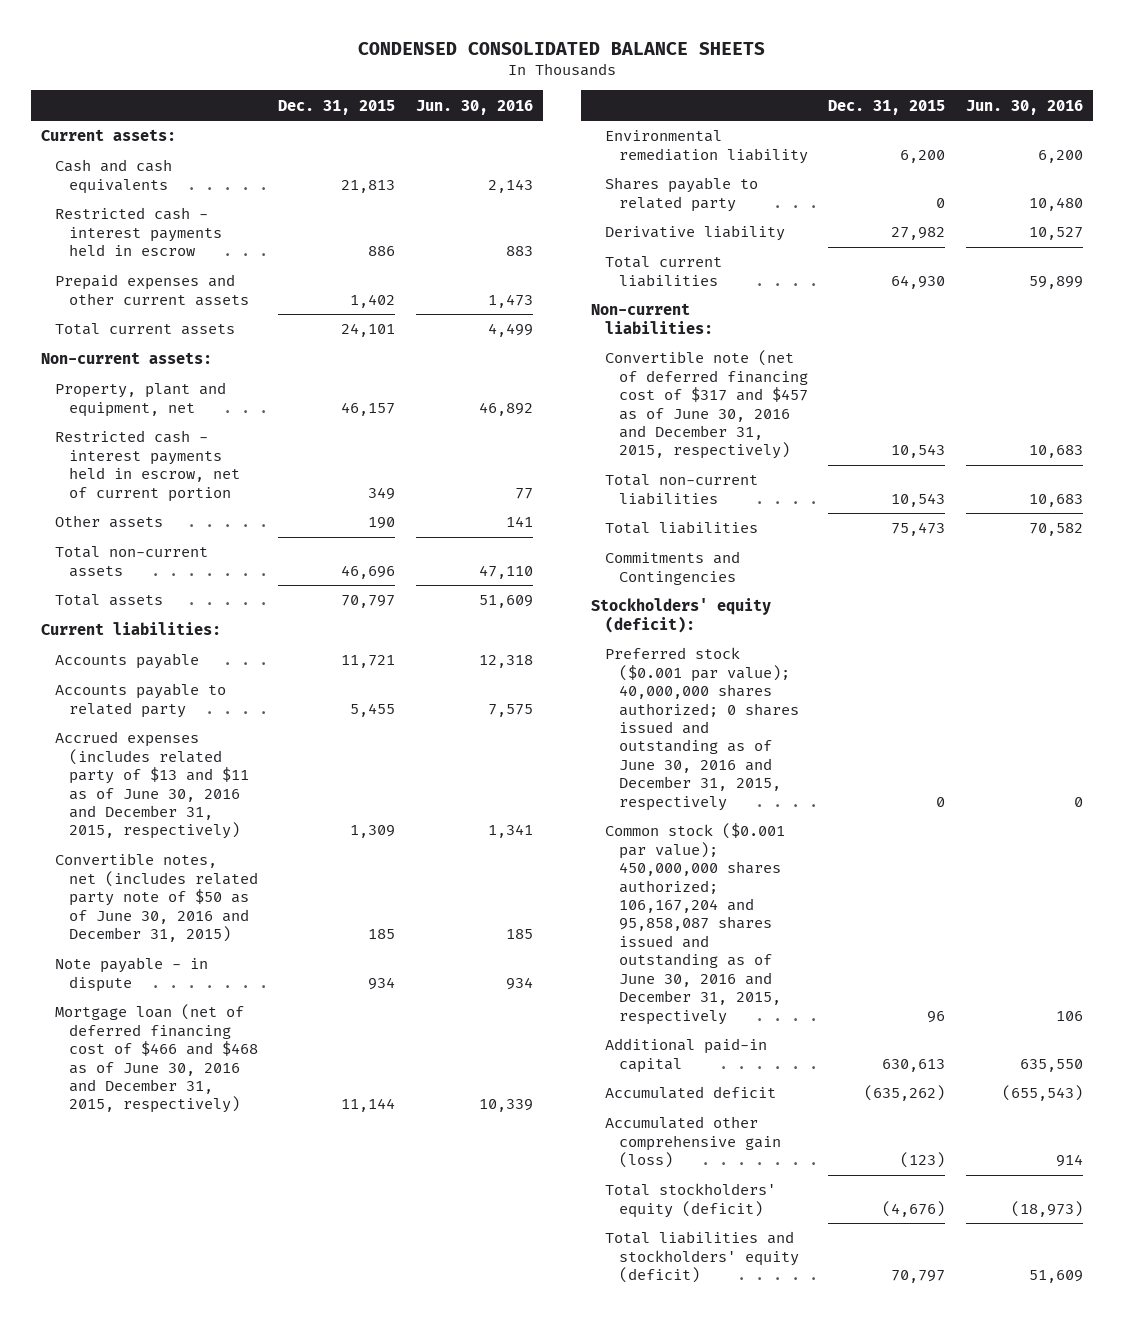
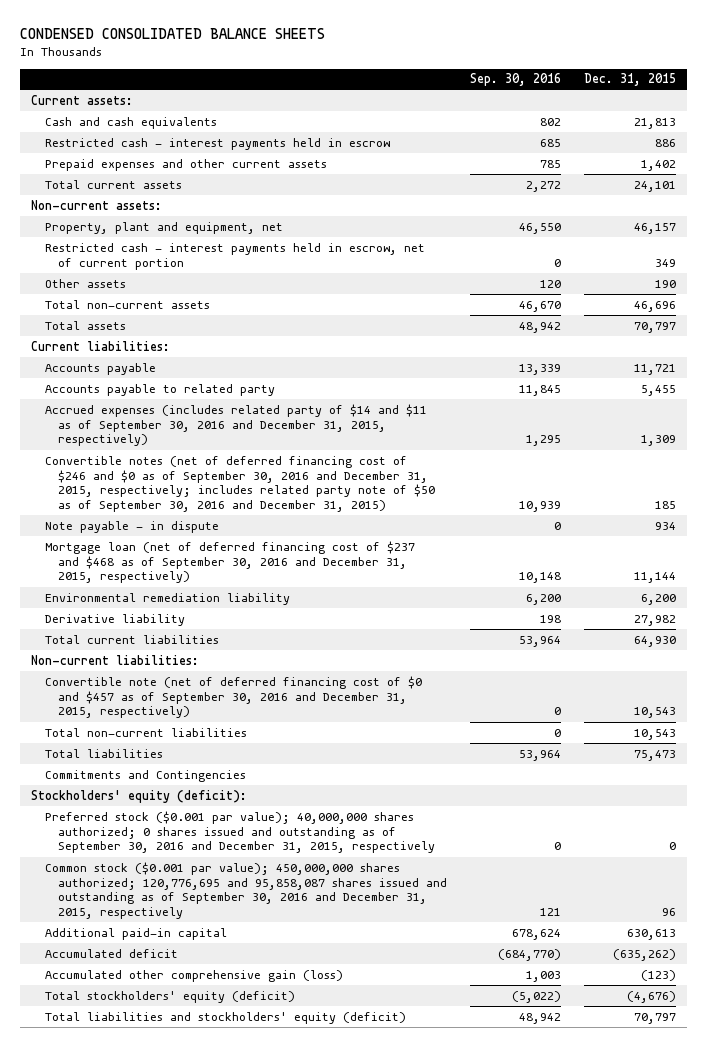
[415,99,533,115] Jun. 30, 2016 -> none
none -> [469,73,561,87] Sep. 30, 2016
[55,731,250,840] Accrued expenses (includes related party of $13 and $11 as of June 30, 2016 and December 31, 2015, respectively) -> [44,403,427,447] Accrued expenses (includes related party of $14 and $11 as of September 30, 2016 and December 31, 2015, respectively)
[55,853,259,942] Convertible notes, net (includes related party note of $50 as of June 30, 2016 and December 31, 2015) -> [44,455,436,513] Convertible notes (net of deferred financing cost of $246 and $0 as of September 30, 2016 and December 31, 2015, respectively; includes related party note of $50 as of September 30, 2016 and December 31, 2015)
[55,1004,259,1114] Mortgage loan (net of deferred financing cost of $466 and $468 as of June 30, 2016 and December 31, 2015, respectively) -> [44,540,415,584] Mortgage loan (net of deferred financing cost of $237 and $468 as of September 30, 2016 and December 31, 2015, respectively)
[605,177,759,212] Shares payable to related party -> none
[605,350,808,460] Convertible note (net of deferred financing cost of $317 and $457 as of June 30, 2016 and December 31, 2015, respectively) -> [44,675,422,719] Convertible note (net of deferred financing cost of $0 and $457 as of September 30, 2016 and December 31, 2015, respectively)
[605,647,799,811] Preferred stock ($0.001 par value); 40,000,000 shares authorized; 0 shares issued and outstanding as of June 30, 2016 and December 31, 2015, respectively -> [44,810,436,854] Preferred stock ($0.001 par value); 40,000,000 shares authorized; 0 shares issued and outstanding as of September 30, 2016 and December 31, 2015, respectively
[605,823,786,1025] Common stock ($0.001 par value); 450,000,000 shares authorized; 106,167,204 and 95,858,087 shares issued and outstanding as of June 30, 2016 and December 31, 2015, respectively -> [44,861,448,920] Common stock ($0.001 par value); 450,000,000 shares authorized; 120,776,695 and 95,858,087 shares issued and outstanding as of September 30, 2016 and December 31, 2015, respectively

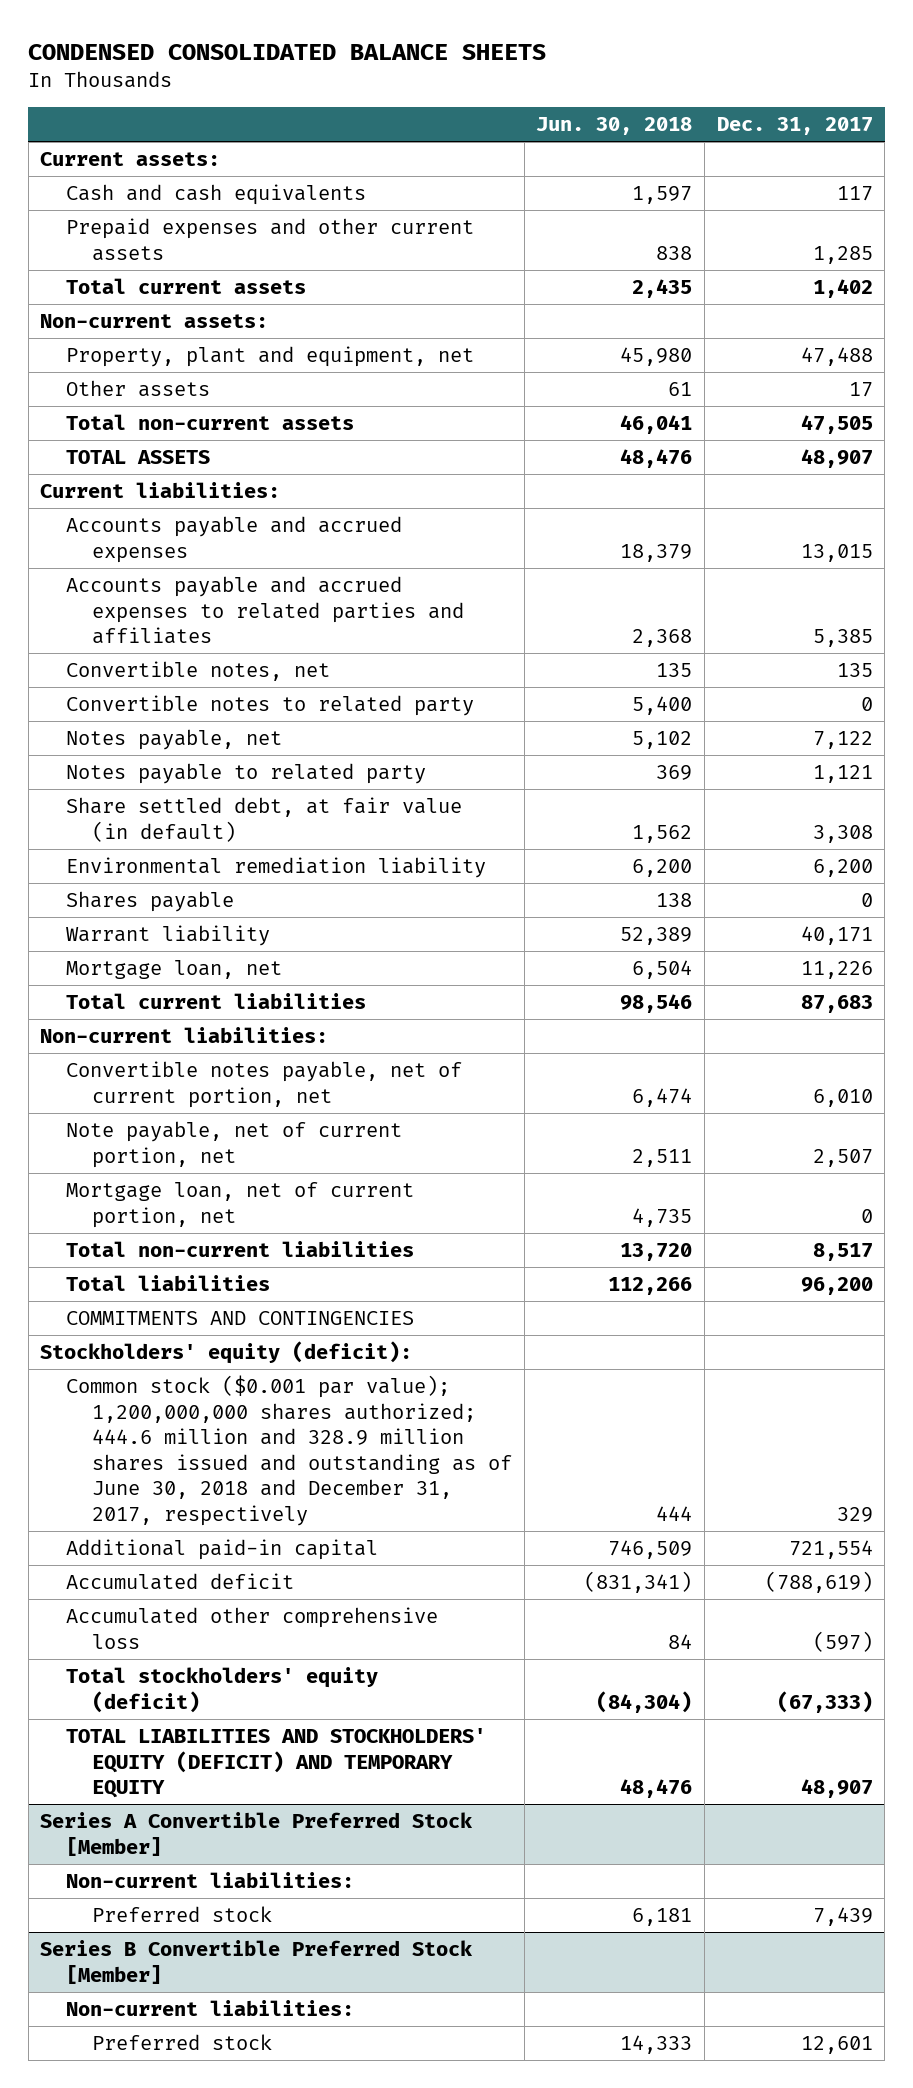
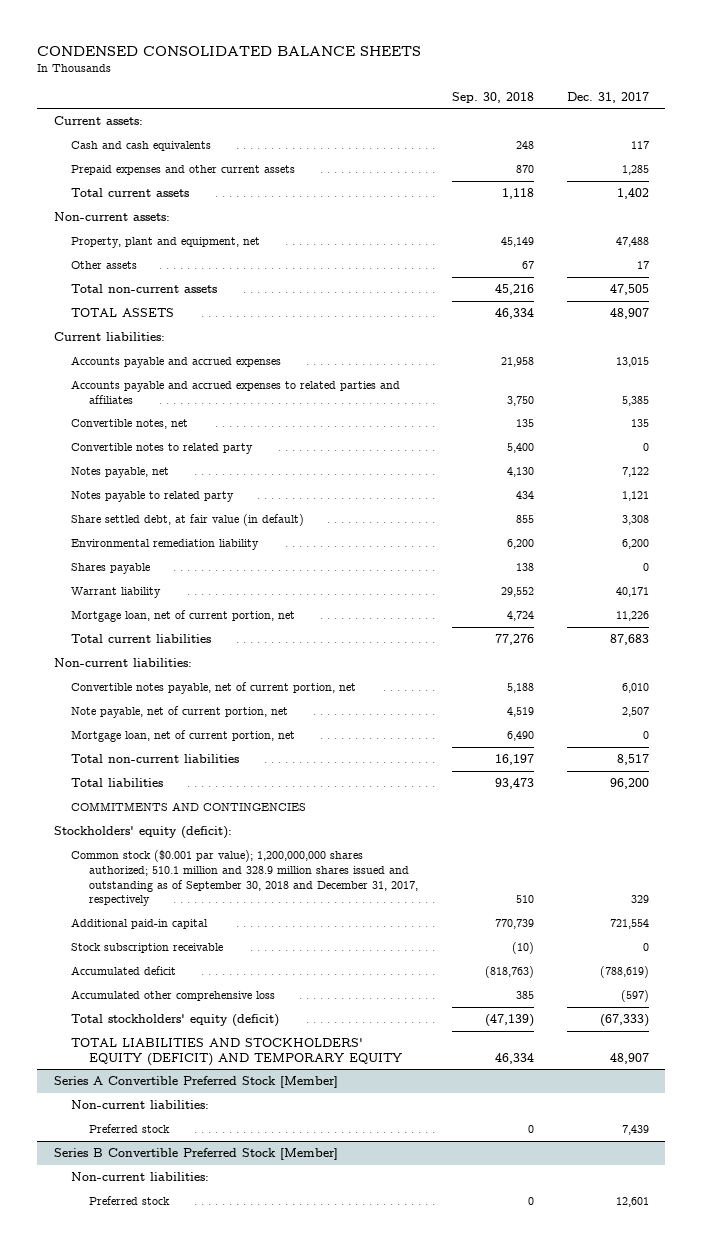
[536,117,693,136] Jun. 30, 2018 -> none
none -> [451,91,534,103] Sep. 30, 2018
[66,960,283,980] Mortgage loan, net -> [71,610,296,623] Mortgage loan, net of current portion, net
[66,1375,513,1526] Common stock ($0.001 par value); 1,200,000,000 shares authorized; 444.6 million and 328.9 million shares issued and outstanding as of June 30, 2018 and December 31, 2017, respectively -> [71,850,419,907] Common stock ($0.001 par value); 1,200,000,000 shares authorized; 510.1 million and 328.9 million shares issued and outstanding as of September 30, 2018 and December 31, 2017, respectively
none -> [71,943,224,954] Stock subscription receivable

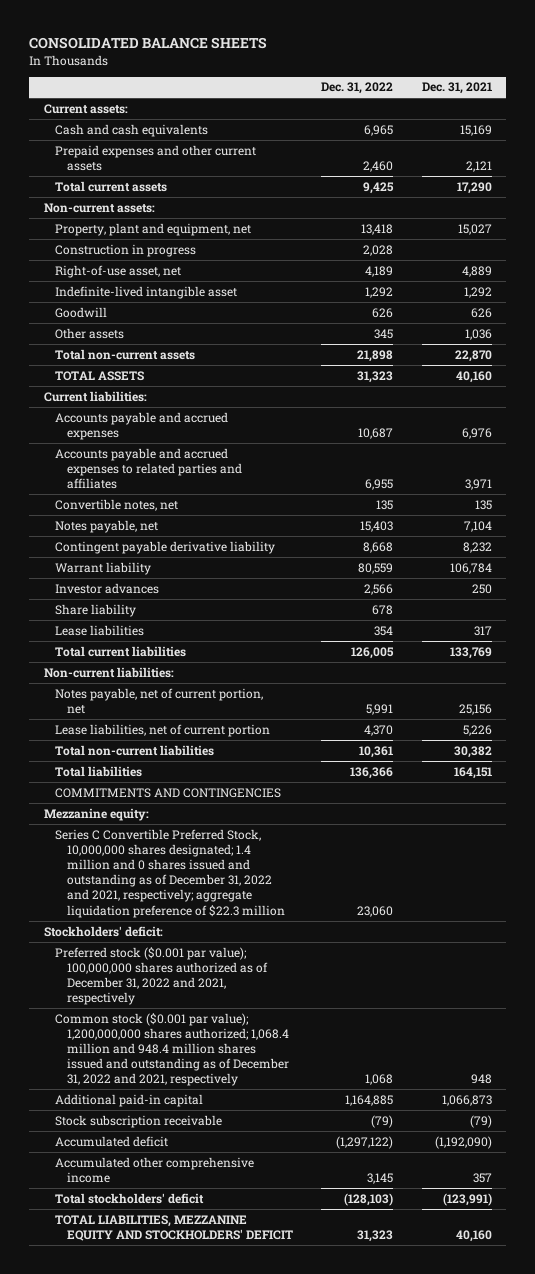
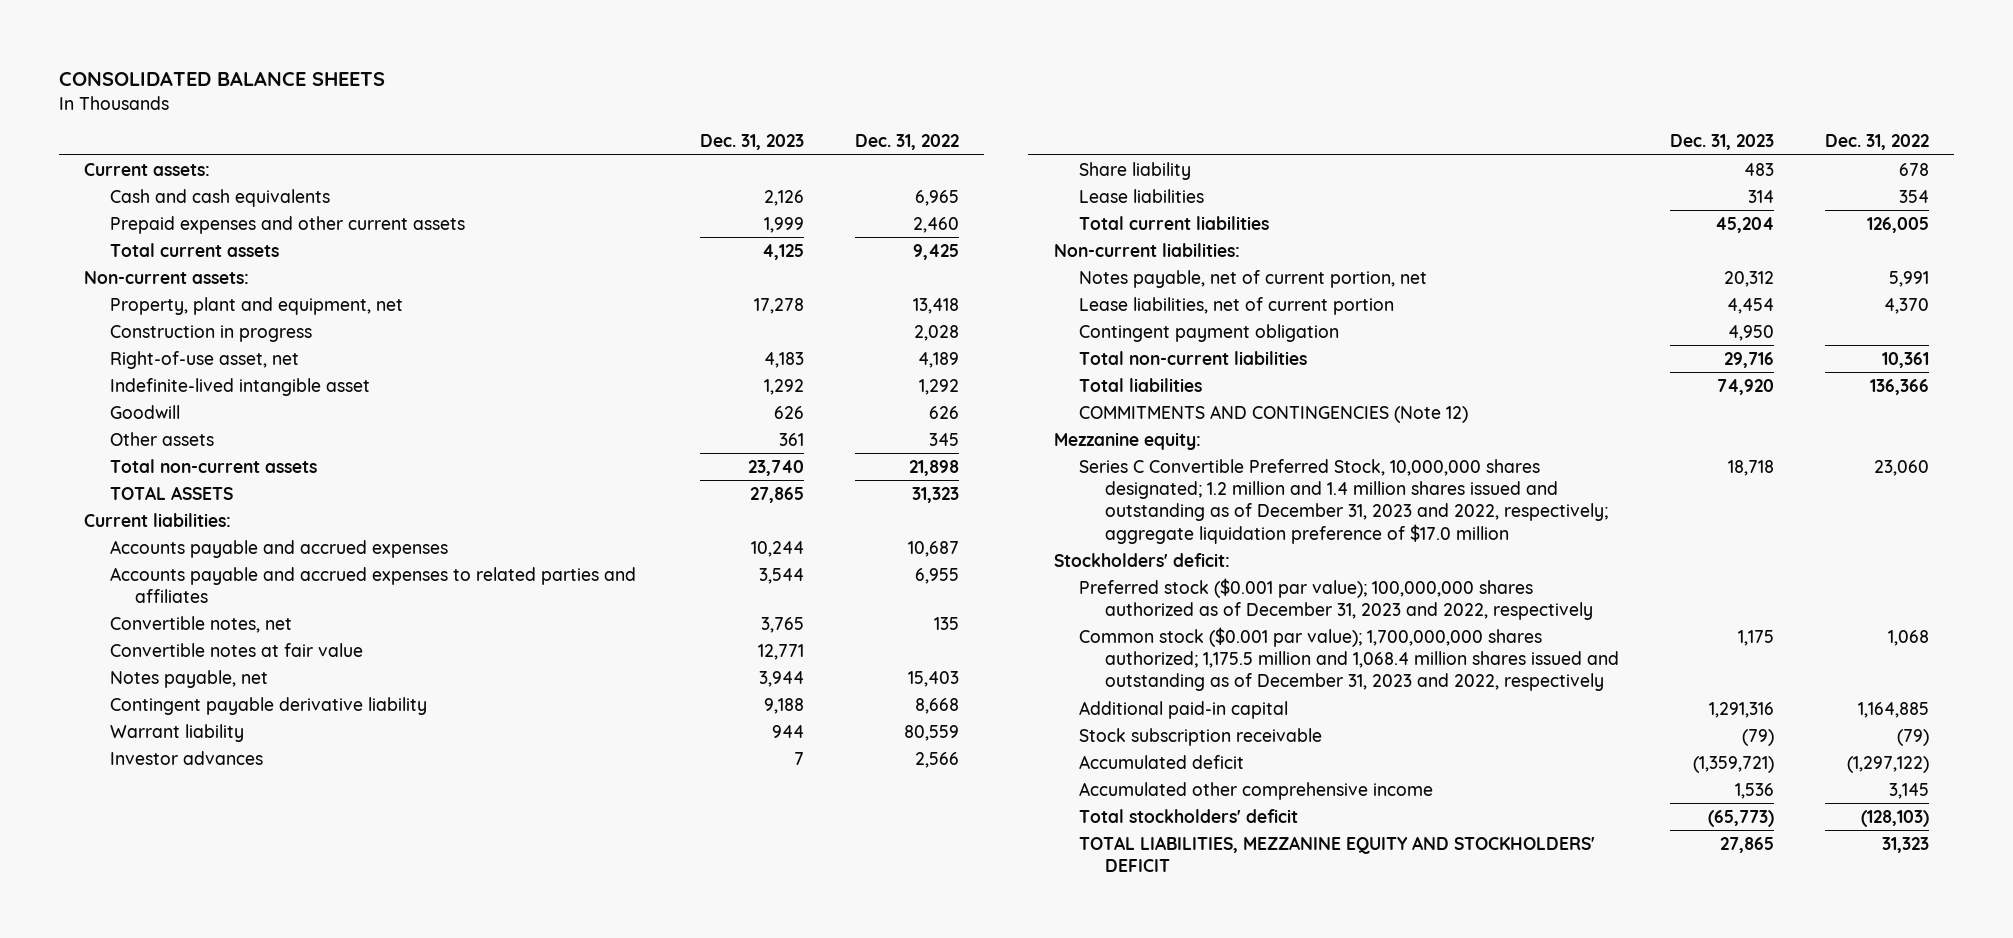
[421,82,492,95] Dec. 31, 2021 -> none
none -> [700,134,805,151] Dec. 31, 2023
none -> [109,642,363,657] Convertible notes at fair value
none -> [1079,323,1340,342] Contingent payment obligation
[55,787,282,798] COMMITMENTS AND CONTINGENCIES -> [1079,404,1469,423] COMMITMENTS AND CONTINGENCIES (Note 12)
[55,828,285,918] Series C Convertible Preferred Stock, 10,000,000 shares designated; 1.4 million and 0 shares issued and outstanding as of December 31, 2022 and 2021, respectively; aggregate liquidation preference of $22.3 million -> [1079,458,1608,544] Series C Convertible Preferred Stock, 10,000,000 shares designated; 1.2 million and 1.4 million shares issued and outstanding as of December 31, 2023 and 2022, respectively; aggregate liquidation preference of $17.0 million
[55,946,268,1006] Preferred stock ($0.001 par value); 100,000,000 shares authorized as of December 31, 2022 and 2021, respectively -> [1079,577,1593,621] Preferred stock ($0.001 par value); 100,000,000 shares authorized as of December 31, 2023 and 2022, respectively
[55,1012,289,1087] Common stock ($0.001 par value); 1,200,000,000 shares authorized; 1,068.4 million and 948.4 million shares issued and outstanding as of December 31, 2022 and 2021, respectively -> [1079,626,1619,692] Common stock ($0.001 par value); 1,700,000,000 shares authorized; 1,175.5 million and 1,068.4 million shares issued and outstanding as of December 31, 2023 and 2022, respectively

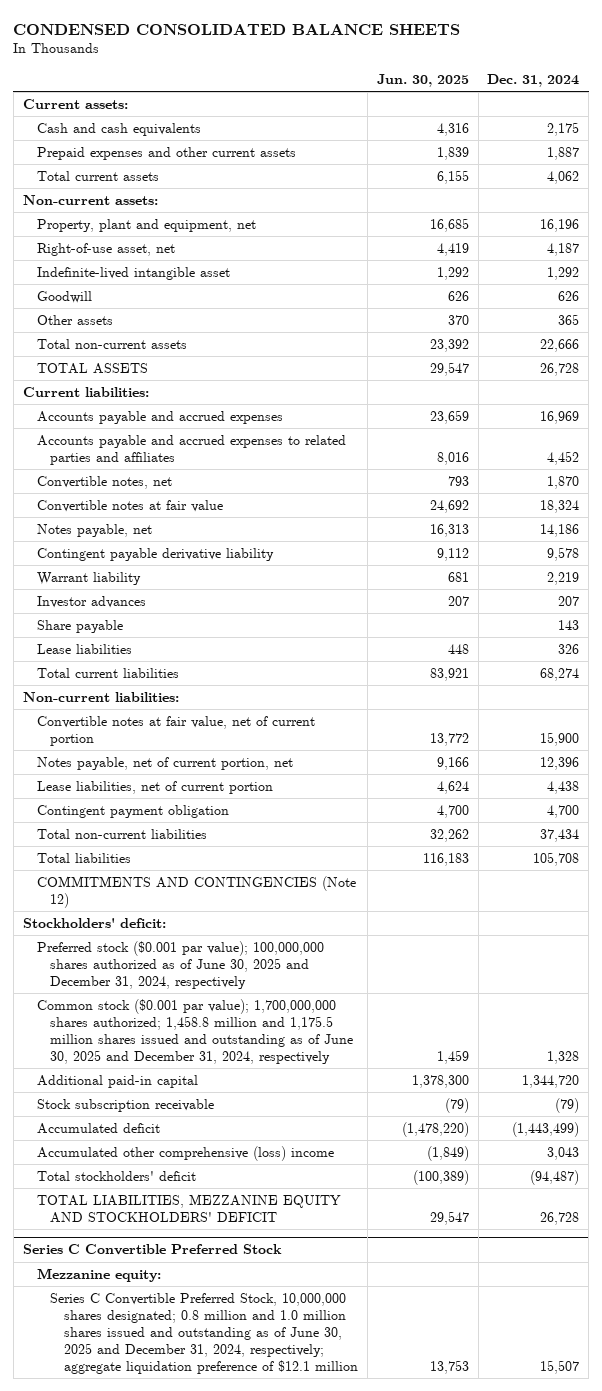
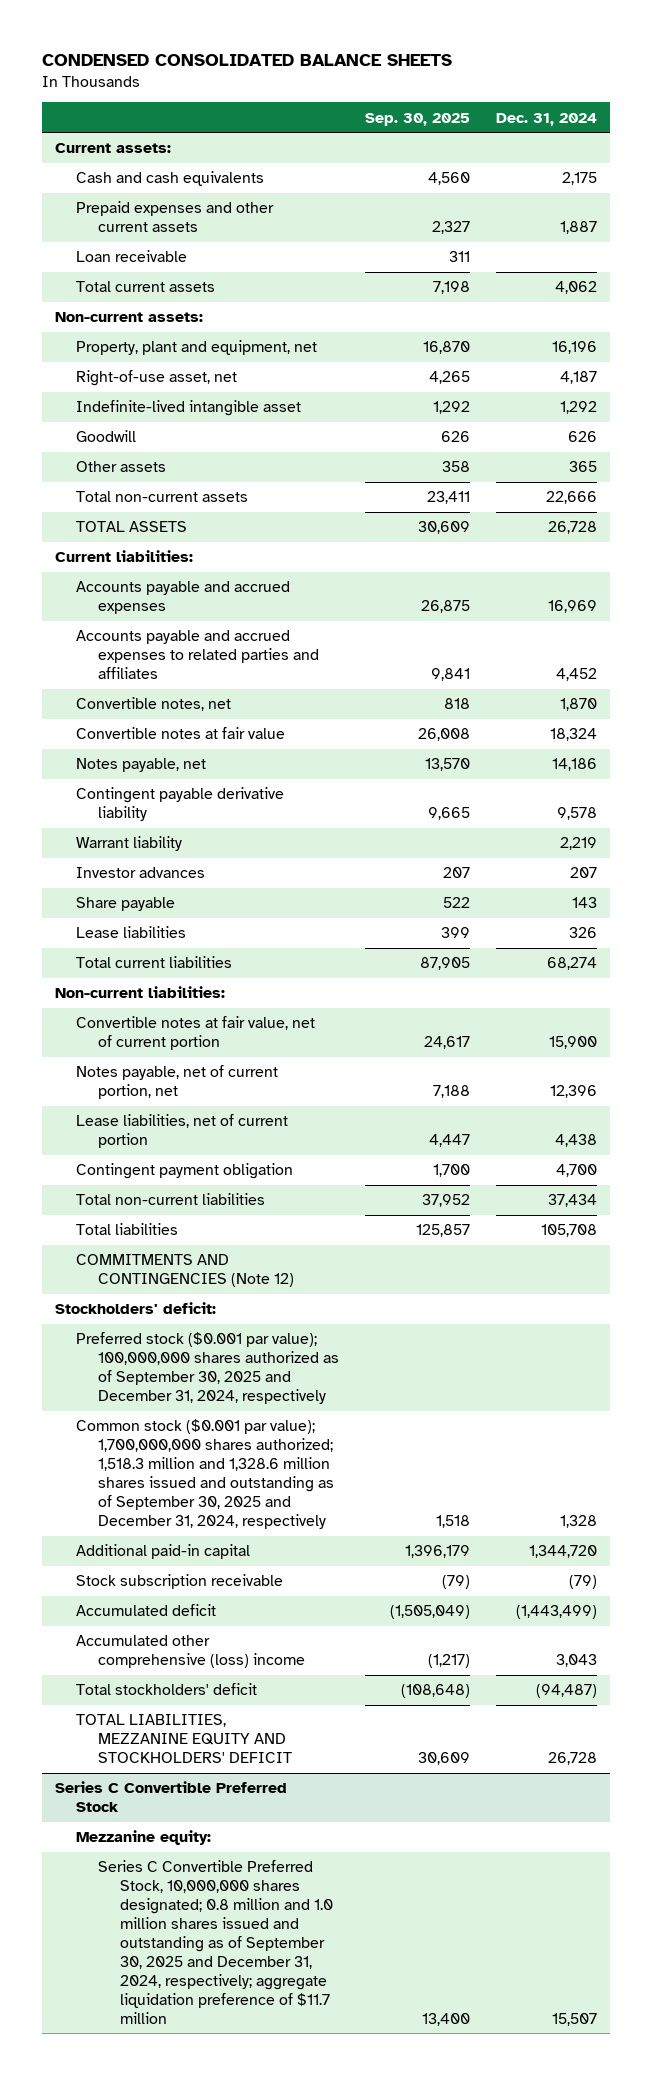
[376,73,469,87] Jun. 30, 2025 -> none
none -> [365,112,471,126] Sep. 30, 2025
none -> [76,250,188,263] Loan receivable
[36,940,324,989] Preferred stock ($0.001 par value); 100,000,000 shares authorized as of June 30, 2025 and December 31, 2024, respectively -> [76,1332,340,1405] Preferred stock ($0.001 par value); 100,000,000 shares authorized as of September 30, 2025 and December 31, 2024, respectively
[36,998,354,1064] Common stock ($0.001 par value); 1,700,000,000 shares authorized; 1,458.8 million and 1,175.5 million shares issued and outstanding as of June 30, 2025 and December 31, 2024, respectively -> [76,1419,335,1529] Common stock ($0.001 par value); 1,700,000,000 shares authorized; 1,518.3 million and 1,328.6 million shares issued and outstanding as of September 30, 2025 and December 31, 2024, respectively
[50,1292,358,1374] Series C Convertible Preferred Stock, 10,000,000 shares designated; 0.8 million and 1.0 million shares issued and outstanding as of June 30, 2025 and December 31, 2024, respectively; aggregate liquidation preference of $12.1 million -> [98,1860,334,2024] Series C Convertible Preferred Stock, 10,000,000 shares designated; 0.8 million and 1.0 million shares issued and outstanding as of September 30, 2025 and December 31, 2024, respectively; aggregate liquidation preference of $11.7 million

